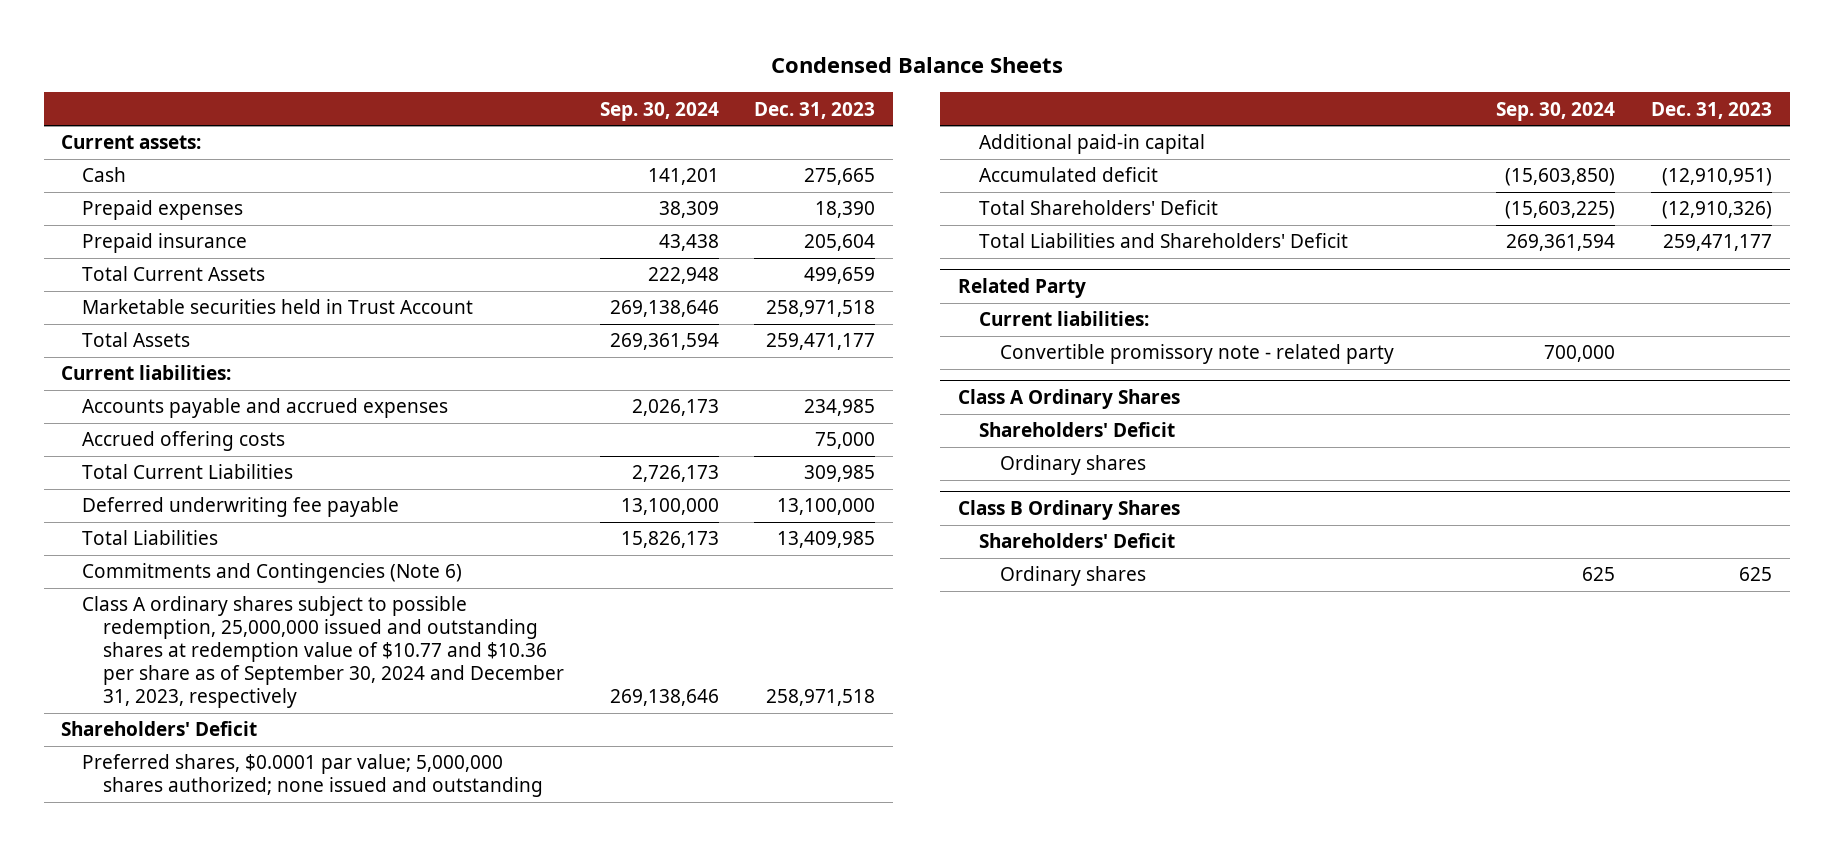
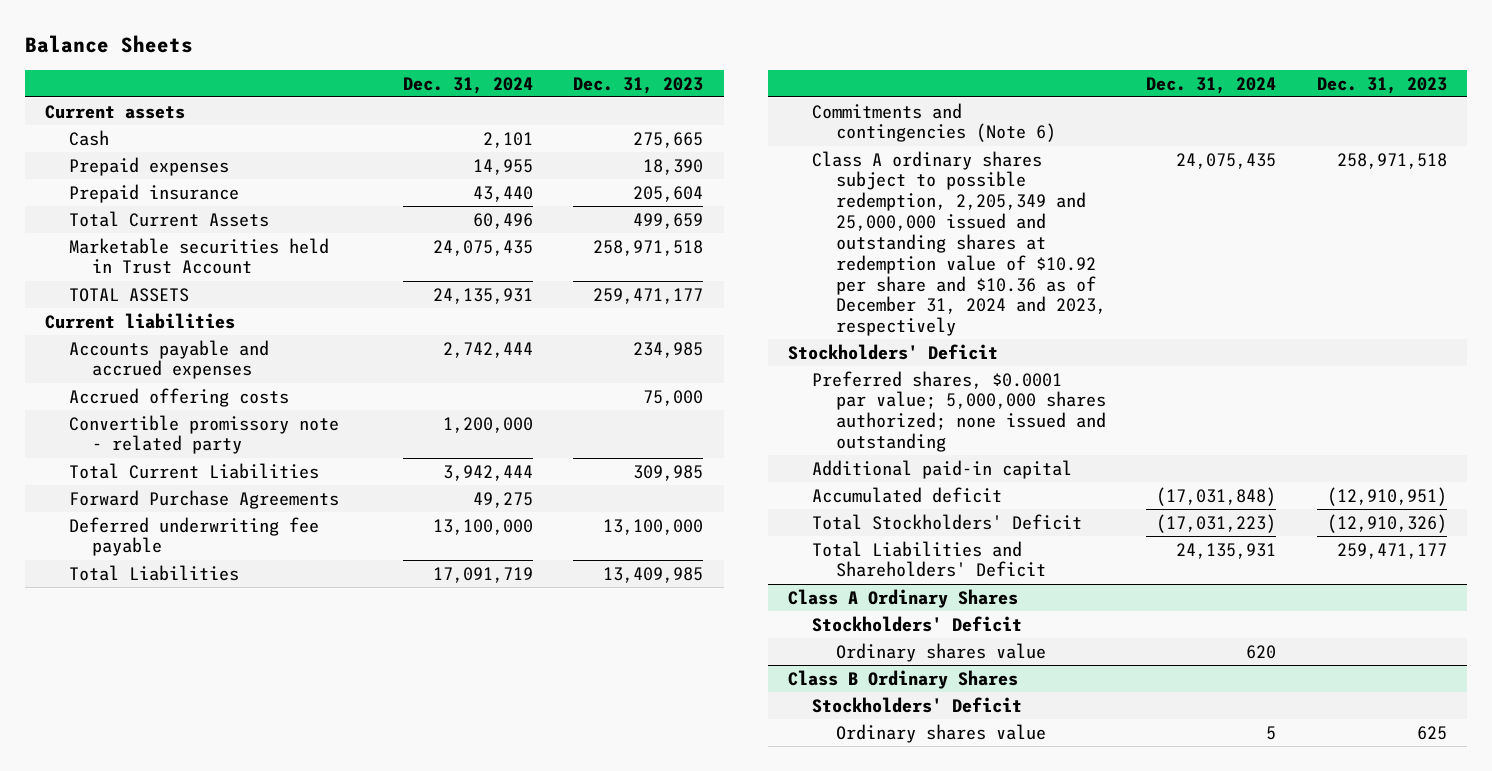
[770,57,1063,74] Condensed Balance Sheets -> [24,35,193,54] Balance Sheets
[599,101,719,121] Sep. 30, 2024 -> none
none -> [402,76,533,94] Dec. 31, 2024
[61,135,202,150] Current assets: -> [44,104,185,119] Current assets
[82,332,191,348] Total Assets -> [68,287,189,302] TOTAL ASSETS
[61,365,232,381] Current liabilities: -> [44,312,235,329] Current liabilities
none -> [68,414,339,455] Convertible promissory note - related party
none -> [68,489,339,509] Forward Purchase Agreements
[82,563,463,584] Commitments and Contingencies (Note 6) -> [812,102,1056,143] Commitments and contingencies (Note 6)
[82,596,565,709] Class A ordinary shares subject to possible redemption, 25,000,000 issued and outstanding shares at redemption value of $10.77 and $10.36 per share as of September 30, 2024 and December 31, 2023, respectively -> [812,150,1106,337] Class A ordinary shares subject to possible redemption, 2,205,349 and 25,000,000 issued and outstanding shares at redemption value of $10.92 per share and $10.36 as of December 31, 2024 and 2023, respectively
[61,721,258,737] Shareholders' Deficit -> [788,343,999,360] Stockholders' Deficit
[979,200,1219,216] Total Shareholders' Deficit -> [812,513,1083,530] Total Stockholders' Deficit
[958,277,1087,298] Related Party -> none
[979,311,1150,327] Current liabilities: -> none
[1000,344,1395,365] Convertible promissory note - related party -> none
[979,422,1176,438] Shareholders' Deficit -> [812,615,1023,632] Stockholders' Deficit
[1000,455,1147,476] Ordinary shares -> [835,642,1046,662] Ordinary shares value
[979,533,1176,549] Shareholders' Deficit -> [812,696,1023,713] Stockholders' Deficit
[1000,566,1147,587] Ordinary shares -> [835,723,1046,743] Ordinary shares value

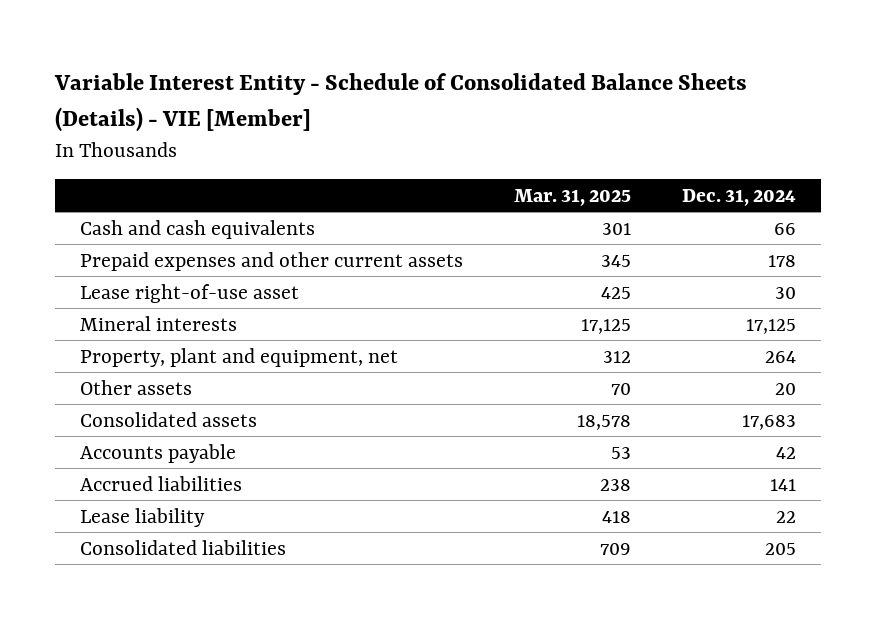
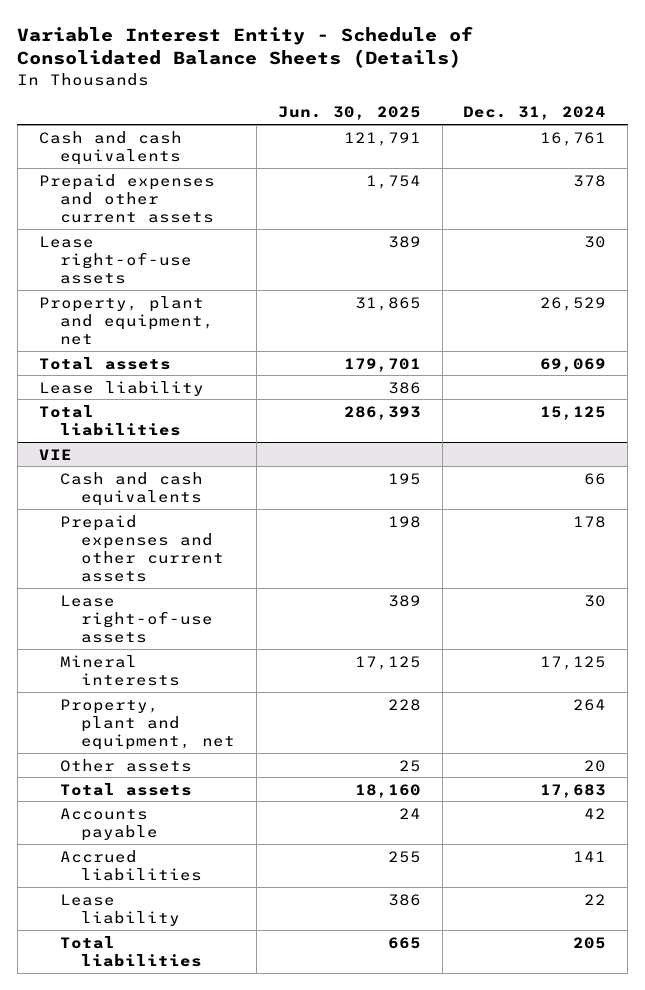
[54,73,748,132] Variable Interest Entity - Schedule of Consolidated Balance Sheets (Details) - VIE [Member] -> [17,25,474,69] Variable Interest Entity - Schedule of Consolidated Balance Sheets (Details)
[514,188,632,206] Mar. 31, 2025 -> none
none -> [277,106,421,121] Jun. 30, 2025
none -> [38,130,182,165] Cash and cash equivalents
none -> [38,173,215,224] Prepaid expenses and other current assets
none -> [38,235,192,285] Lease right-of-use assets
none -> [38,295,214,346] Property, plant and equipment, net
none -> [38,356,171,370] Total assets
none -> [38,380,204,396] Lease liability
none -> [38,404,181,436] Total liabilities
none -> [38,448,72,460] VIE
[80,283,300,303] Lease right-of-use asset -> [59,594,214,644] Lease right-of-use assets
[80,411,258,427] Consolidated assets -> [59,782,192,796] Total assets
[80,539,287,555] Consolidated liabilities -> [59,935,203,967] Total liabilities

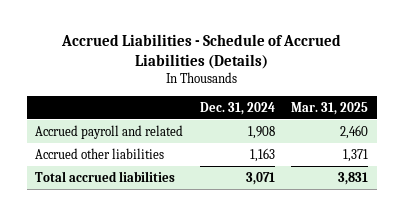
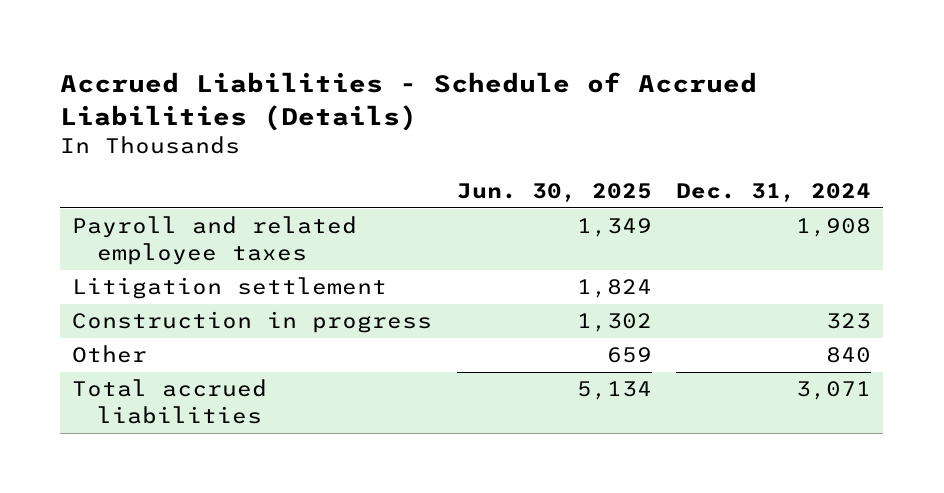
[291,101,369,115] Mar. 31, 2025 -> none
none -> [456,182,652,202] Jun. 30, 2025
[34,124,183,139] Accrued payroll and related -> [72,216,358,265] Payroll and related employee taxes
none -> [72,277,388,300] Litigation settlement
none -> [72,311,433,334] Construction in progress
[34,147,164,159] Accrued other liabilities -> [72,345,148,364] Other
[249,147,275,162] 1,163 -> [826,347,872,364] 840

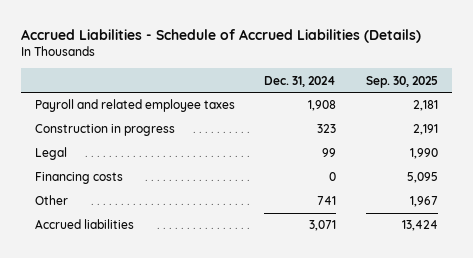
[456,182,652,202] Jun. 30, 2025 -> none
none -> [365,75,438,88] Sep. 30, 2025
[72,277,388,300] Litigation settlement -> none
none -> [35,147,68,161] Legal
none -> [35,172,124,185] Financing costs
[826,347,872,364] 840 -> [317,196,337,206] 741
[72,379,268,424] Total accrued liabilities -> [35,219,135,230] Accrued liabilities

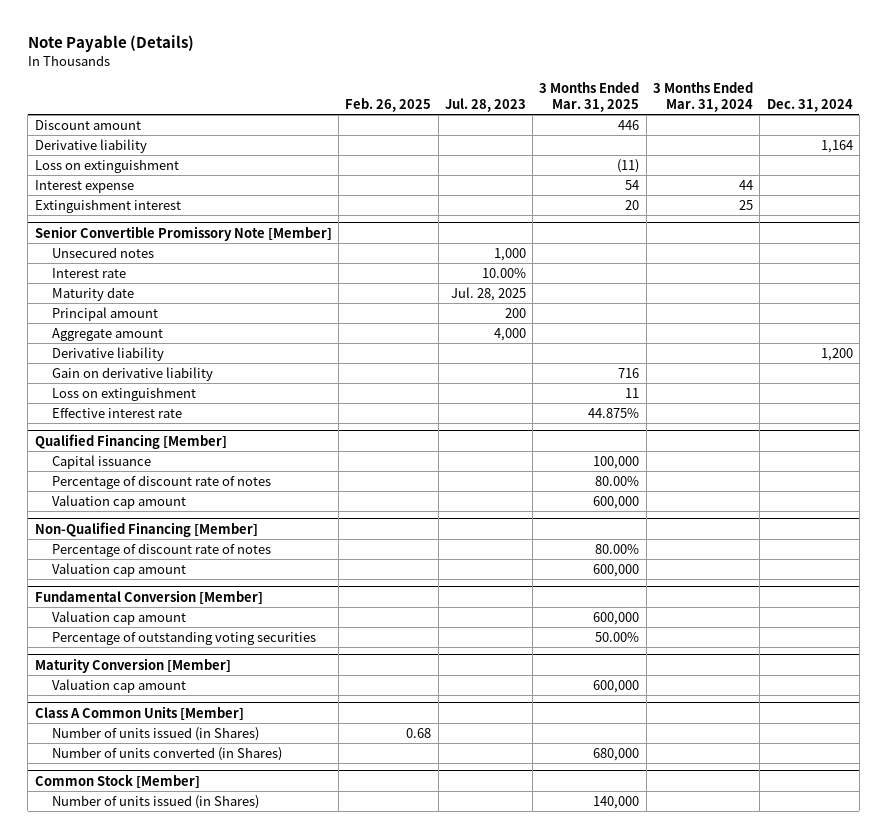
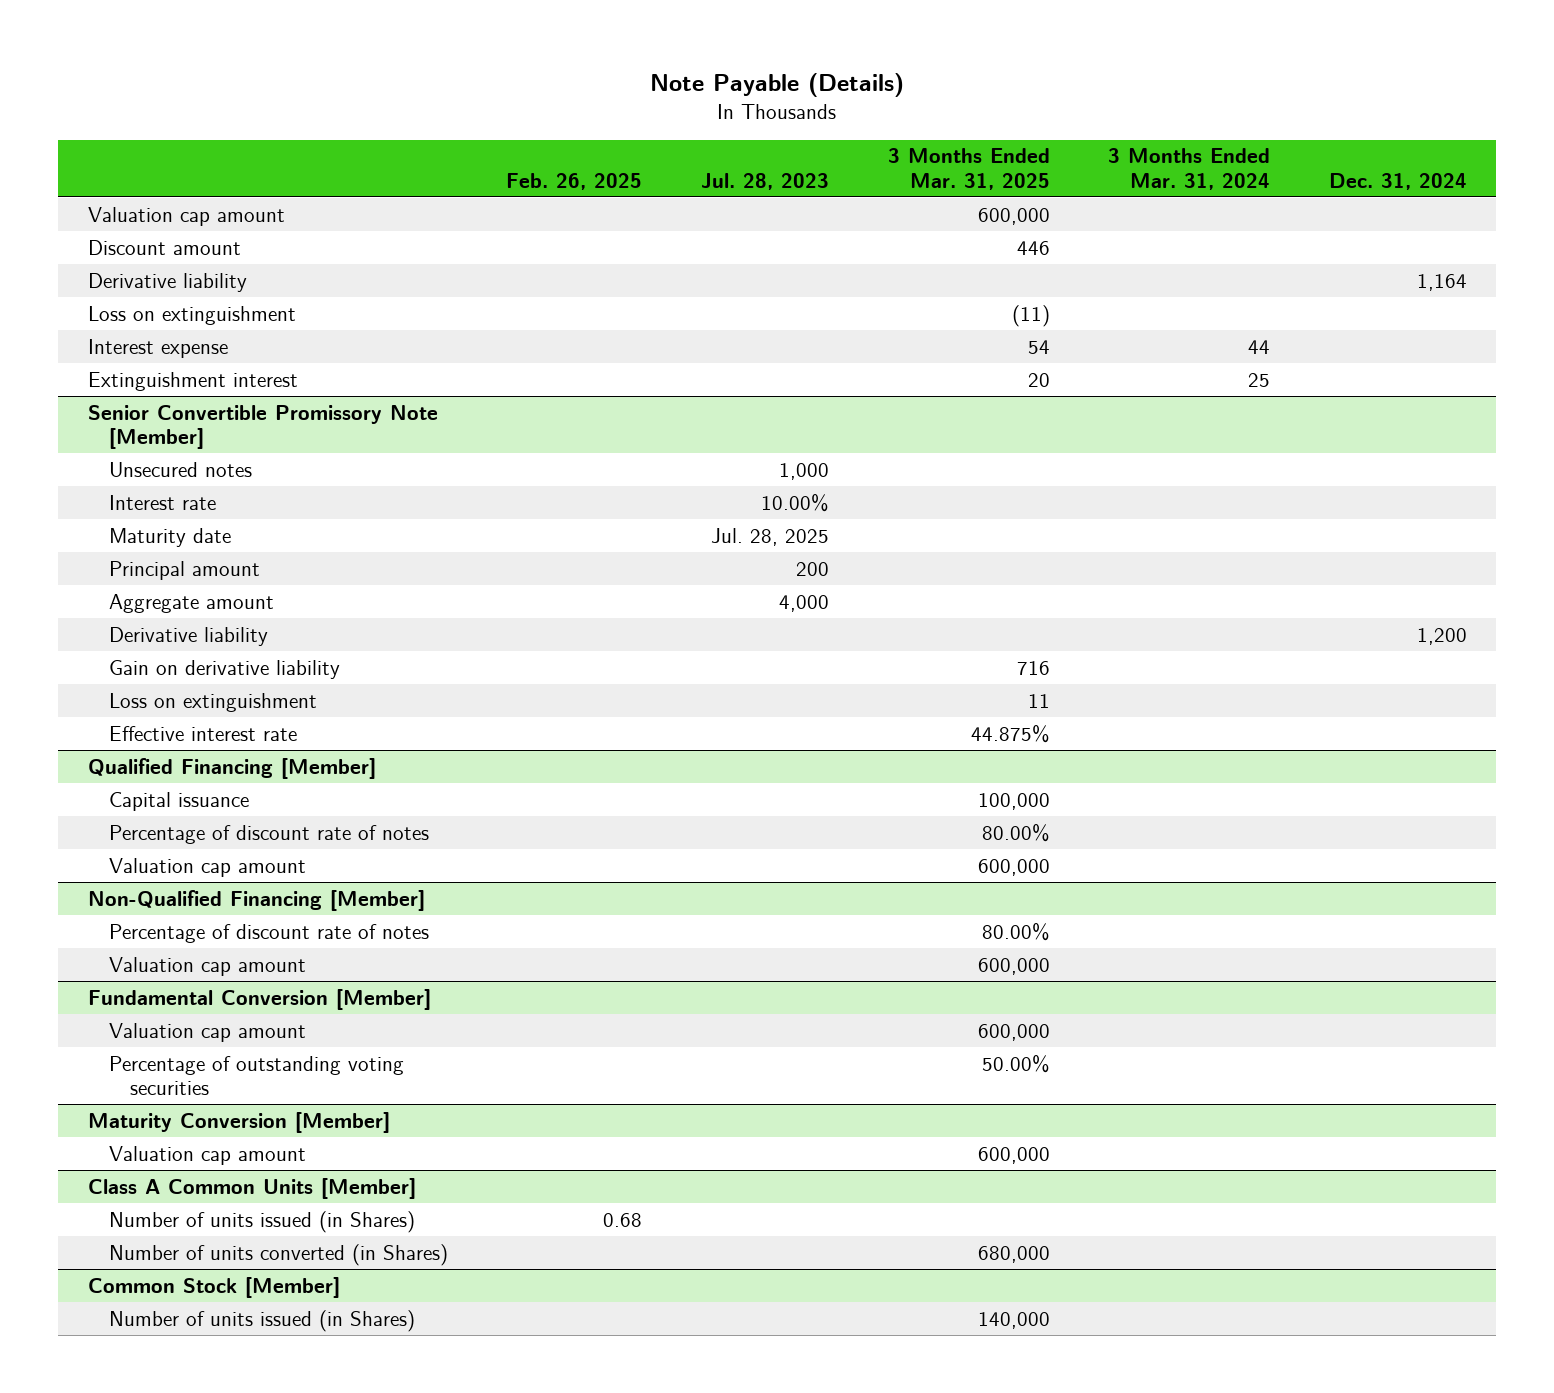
none -> [87,206,285,226] Valuation cap amount

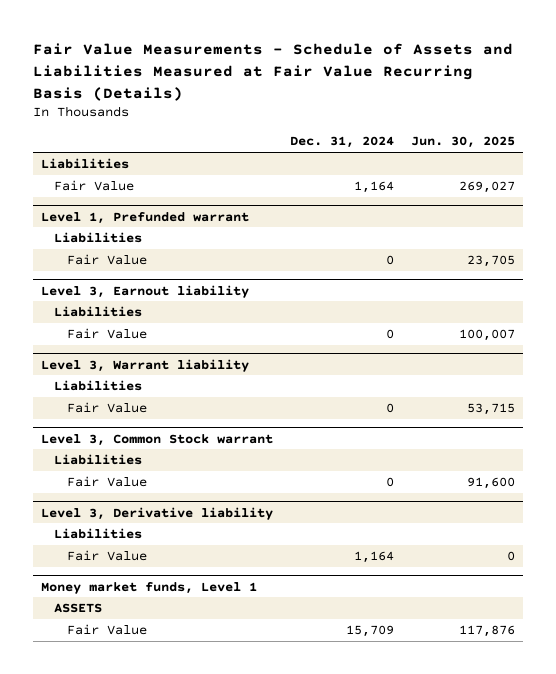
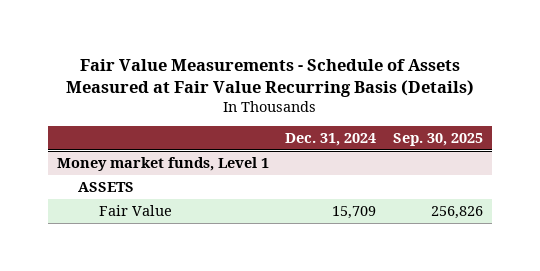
[32,43,513,101] Fair Value Measurements - Schedule of Assets and Liabilities Measured at Fair Value Recurring Basis (Details) -> [65,58,474,97] Fair Value Measurements - Schedule of Assets Measured at Fair Value Recurring Basis (Details)
[410,136,515,149] Jun. 30, 2025 -> none
none -> [393,133,484,147] Sep. 30, 2025
[41,158,130,170] Liabilities -> none
[54,180,135,192] Fair Value -> none
[41,211,250,224] Level 1, Prefunded warrant -> none
[54,232,143,244] Liabilities -> none
[67,254,148,266] Fair Value -> none
[41,284,250,298] Level 3, Earnout liability -> none
[54,306,143,318] Liabilities -> none
[67,328,148,340] Fair Value -> none
[41,358,250,372] Level 3, Warrant liability -> none
[54,380,143,392] Liabilities -> none
[67,402,148,414] Fair Value -> none
[41,433,274,446] Level 3, Common Stock warrant -> none
[54,454,143,466] Liabilities -> none
[67,476,148,488] Fair Value -> none
[41,506,274,520] Level 3, Derivative liability -> none
[54,528,143,540] Liabilities -> none
[67,550,148,562] Fair Value -> none

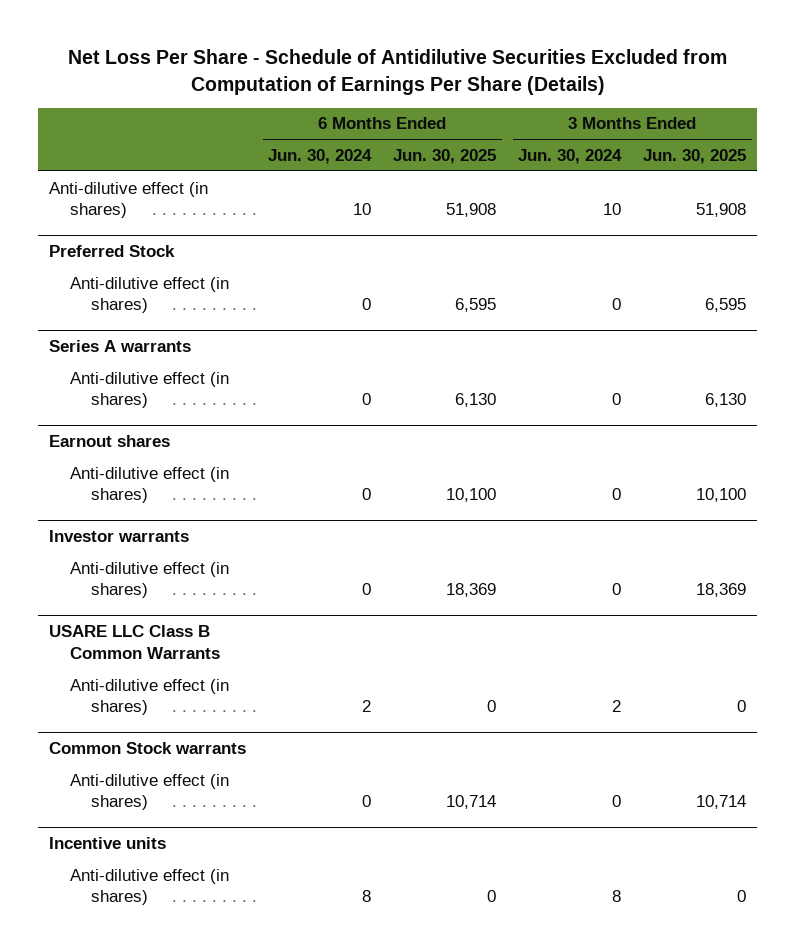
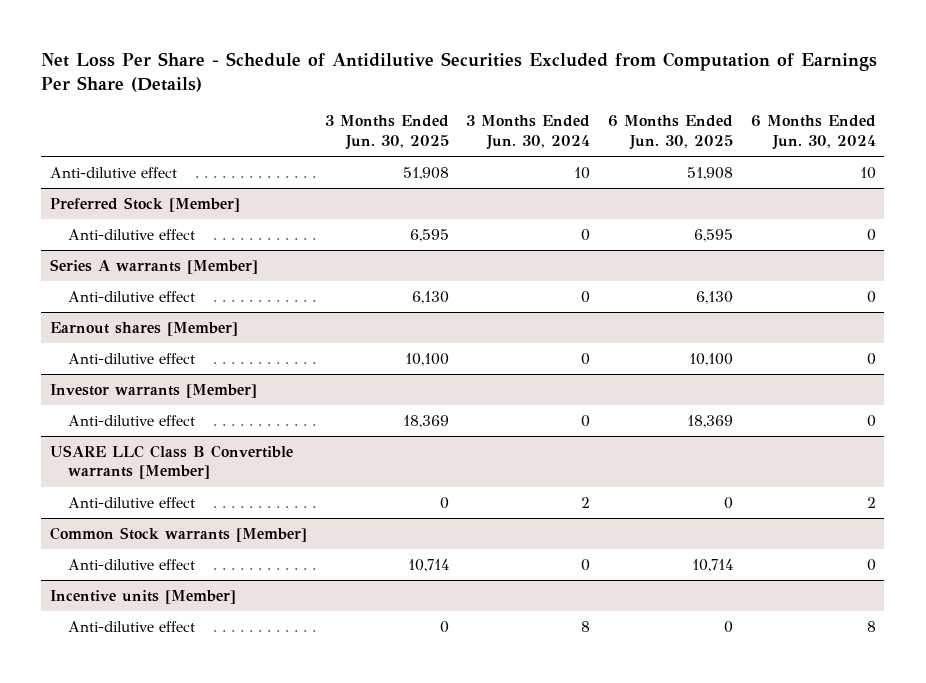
[49,181,209,219] Anti-dilutive effect (in shares) -> [50,167,178,179] Anti-dilutive effect
[49,245,176,258] Preferred Stock -> [50,197,241,213] Preferred Stock [Member]
[69,276,229,314] Anti-dilutive effect (in shares) -> [68,229,196,241] Anti-dilutive effect
[49,340,192,353] Series A warrants -> [50,259,259,275] Series A warrants [Member]
[69,371,229,409] Anti-dilutive effect (in shares) -> [68,291,196,303] Anti-dilutive effect
[49,435,171,448] Earnout shares -> [50,322,239,337] Earnout shares [Member]
[69,466,229,504] Anti-dilutive effect (in shares) -> [68,353,196,365] Anti-dilutive effect
[49,530,190,543] Investor warrants -> [50,384,258,399] Investor warrants [Member]
[69,561,229,599] Anti-dilutive effect (in shares) -> [68,415,196,427] Anti-dilutive effect
[49,625,220,659] USARE LLC Class B Common Warrants -> [50,445,294,480] USARE LLC Class B Convertible warrants [Member]
[69,678,229,716] Anti-dilutive effect (in shares) -> [68,497,196,509] Anti-dilutive effect
[49,742,247,755] Common Stock warrants -> [50,527,308,543] Common Stock warrants [Member]
[69,773,229,811] Anti-dilutive effect (in shares) -> [68,559,196,571] Anti-dilutive effect
[49,837,167,850] Incentive units -> [50,590,237,605] Incentive units [Member]
[69,868,229,906] Anti-dilutive effect (in shares) -> [68,621,196,633] Anti-dilutive effect

